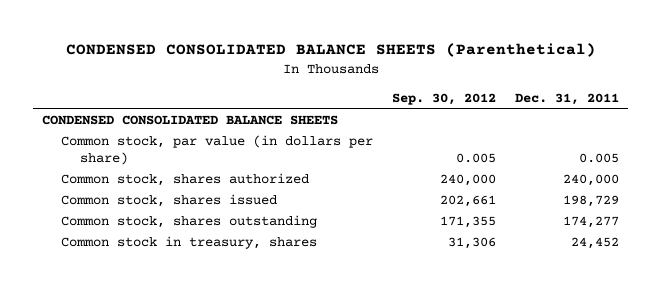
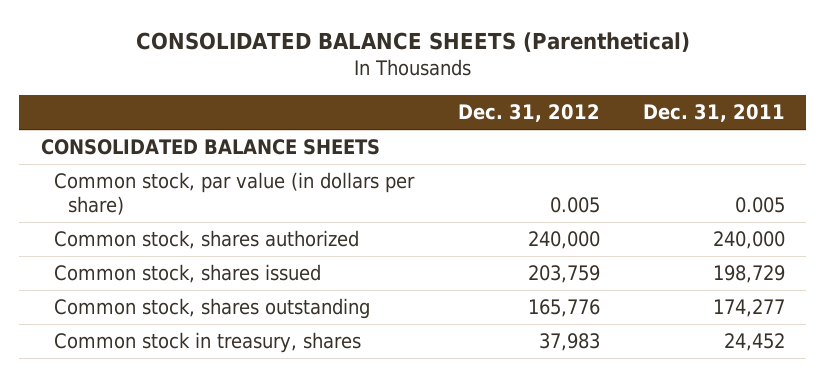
[65,43,596,58] CONDENSED CONSOLIDATED BALANCE SHEETS (Parenthetical) -> [135,32,690,53] CONSOLIDATED BALANCE SHEETS (Parenthetical)
[391,92,496,105] Sep. 30, 2012 -> none
none -> [457,103,600,122] Dec. 31, 2012
[42,114,339,125] CONDENSED CONSOLIDATED BALANCE SHEETS -> [40,139,380,156] CONSOLIDATED BALANCE SHEETS

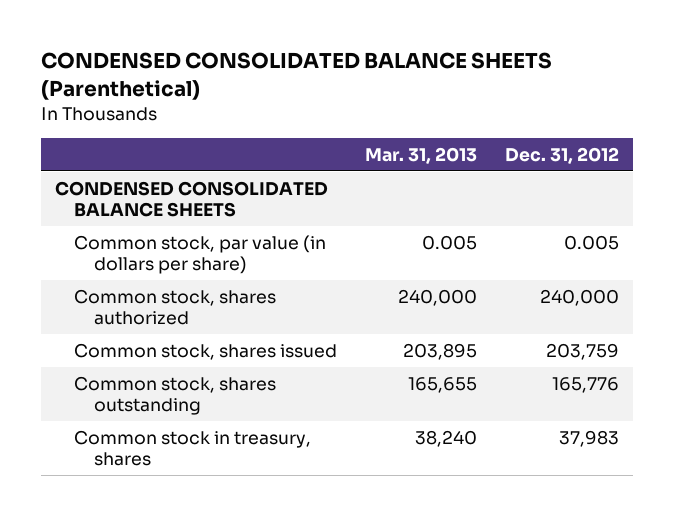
[135,32,690,53] CONSOLIDATED BALANCE SHEETS (Parenthetical) -> [40,52,552,100] CONDENSED CONSOLIDATED BALANCE SHEETS (Parenthetical)
[642,103,785,122] Dec. 31, 2011 -> none
none -> [365,146,478,164] Mar. 31, 2013
[40,139,380,156] CONSOLIDATED BALANCE SHEETS -> [54,181,328,218] CONDENSED CONSOLIDATED BALANCE SHEETS

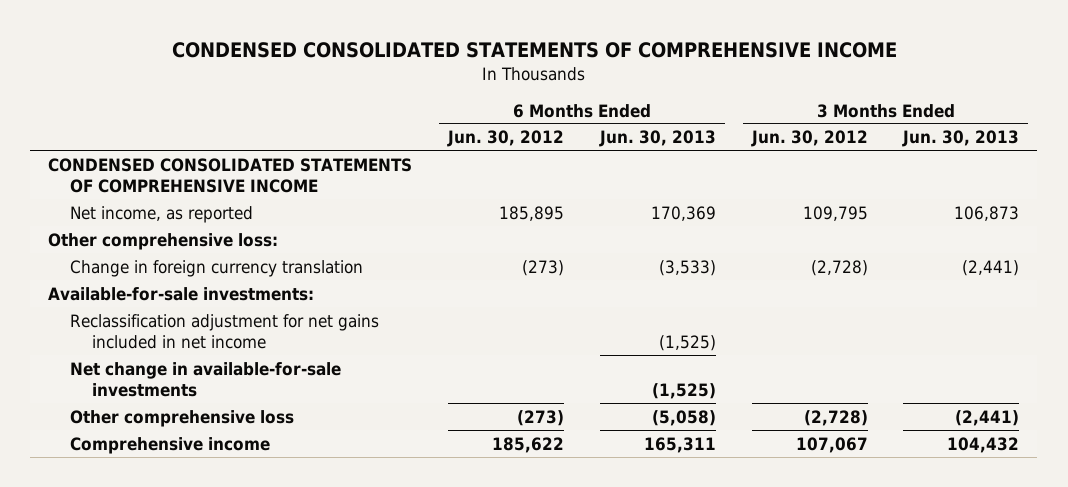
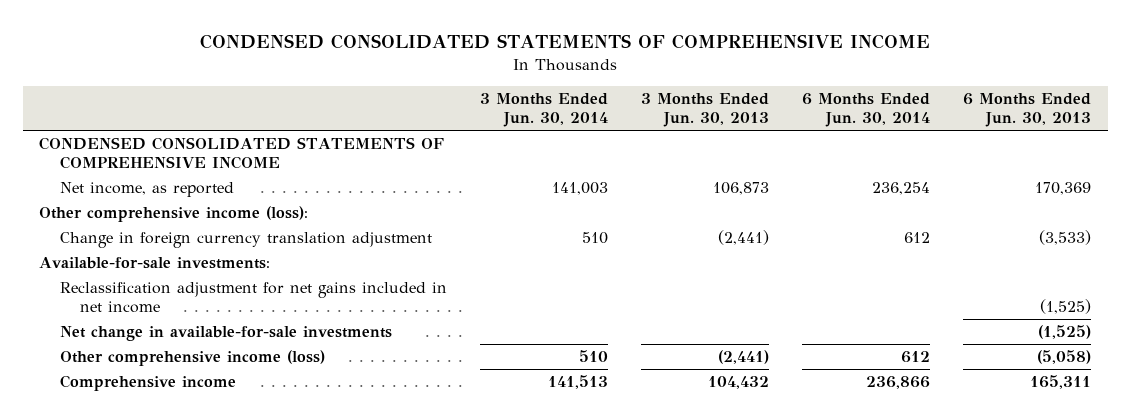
[447,130,565,148] Jun. 30, 2012 -> none
[750,130,868,148] Jun. 30, 2012 -> none
none -> [479,93,608,128] 3 Months Ended Jun. 30, 2014
none -> [802,93,931,128] 6 Months Ended Jun. 30, 2014
[48,232,279,250] Other comprehensive loss: -> [39,206,309,223] Other comprehensive income (loss):
[70,259,364,277] Change in foreign currency translation -> [59,232,432,249] Change in foreign currency translation adjustment
[70,409,295,427] Other comprehensive loss -> [59,350,325,367] Other comprehensive income (loss)

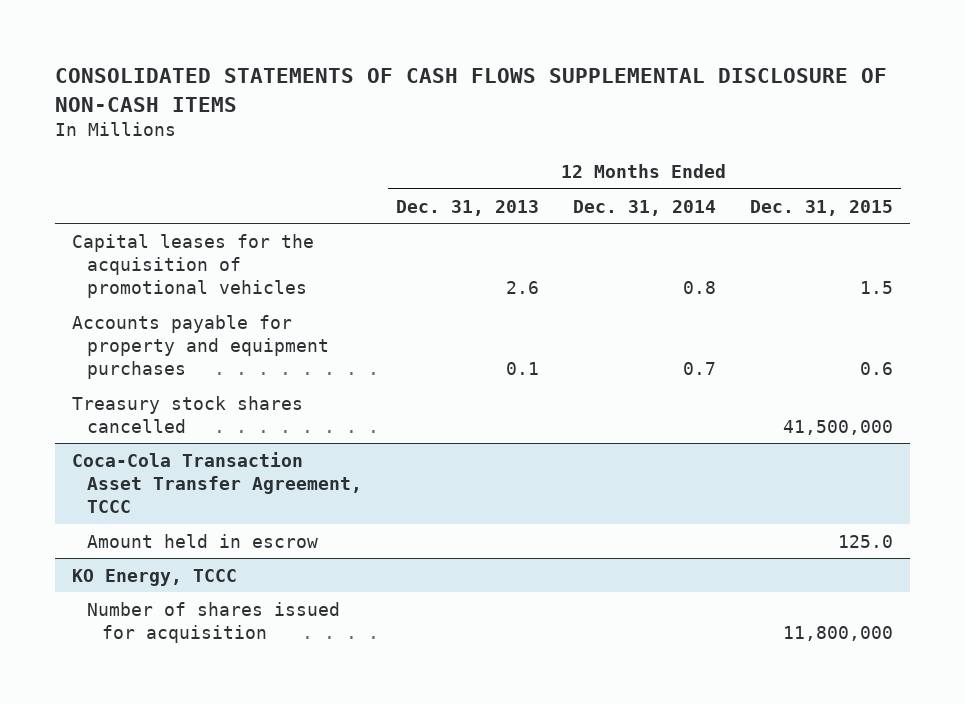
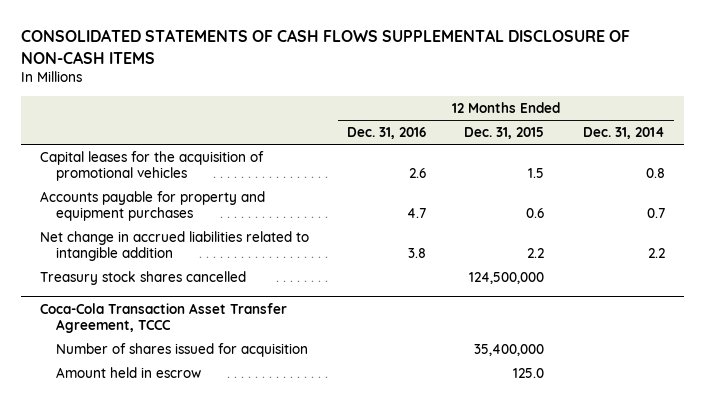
[396,199,540,216] Dec. 31, 2013 -> none
none -> [347,127,427,140] Dec. 31, 2016
none -> [39,230,309,261] Net change in accrued liabilities related to intangible addition
[782,419,893,435] 41,500,000 -> [469,271,545,284] 124,500,000
none -> [55,342,308,357] Number of shares issued for acquisition
[72,568,238,586] KO Energy, TCCC -> none
[87,601,341,643] Number of shares issued for acquisition -> none

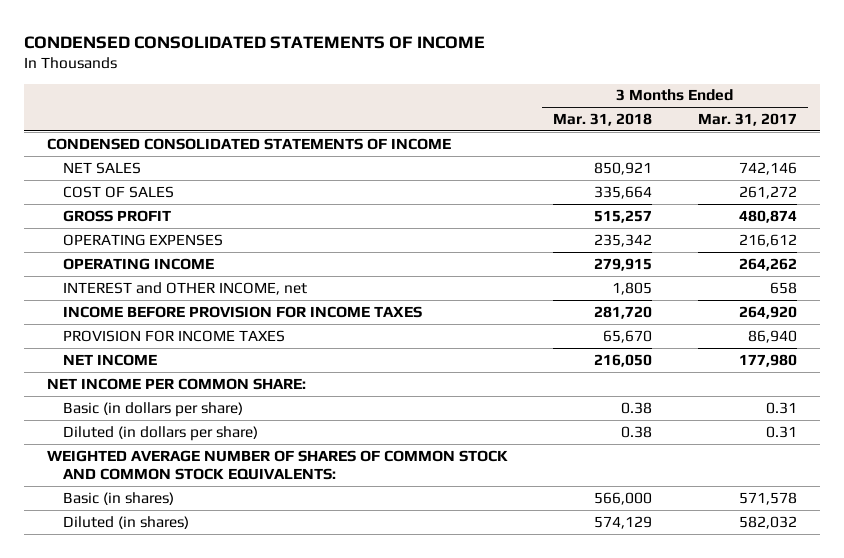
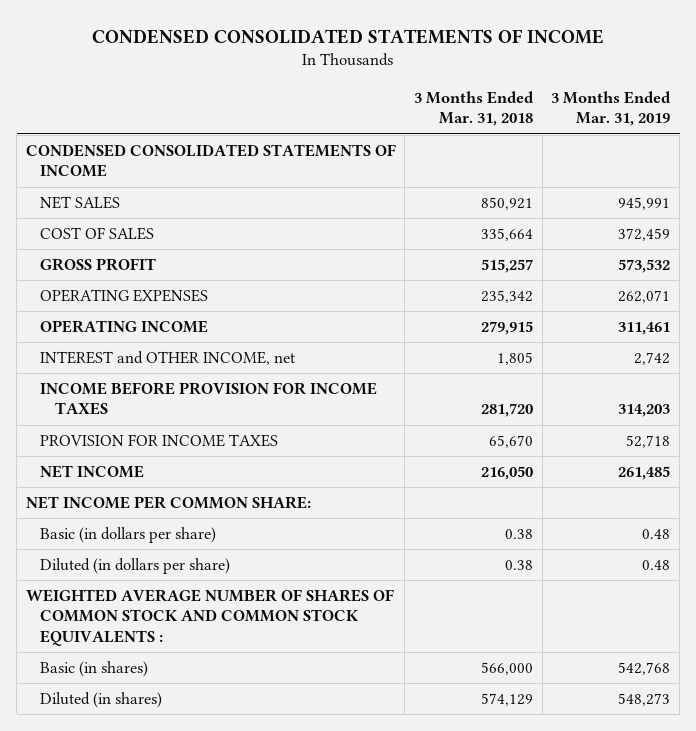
[697,113,797,127] Mar. 31, 2017 -> none
none -> [551,90,672,127] 3 Months Ended Mar. 31, 2019
[46,449,508,480] WEIGHTED AVERAGE NUMBER OF SHARES OF COMMON STOCK AND COMMON STOCK EQUIVALENTS: -> [25,589,394,646] WEIGHTED AVERAGE NUMBER OF SHARES OF COMMON STOCK AND COMMON STOCK EQUIVALENTS :

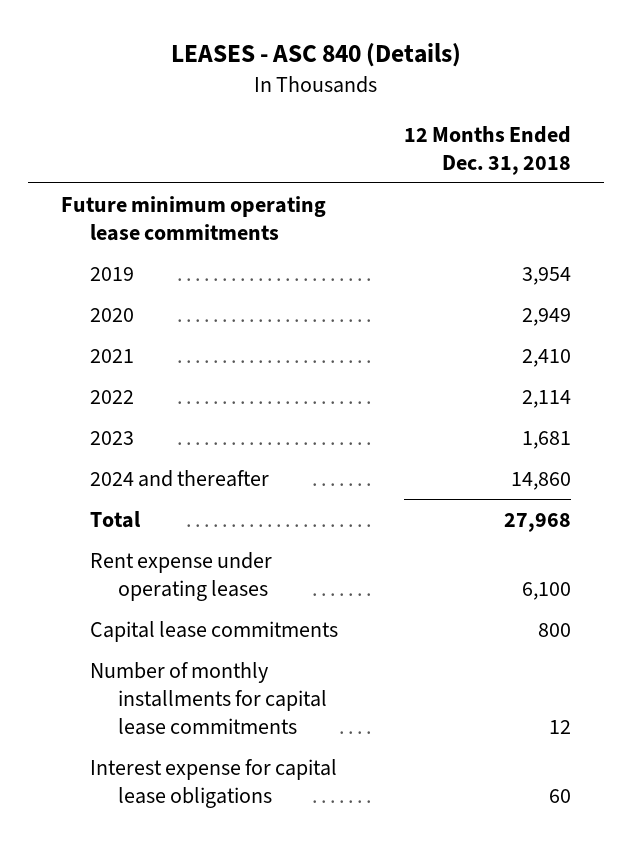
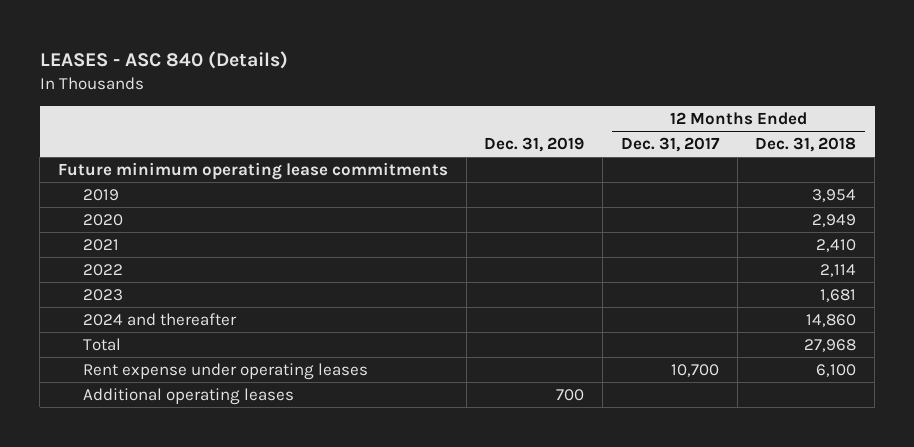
none -> [484,137,585,153] Dec. 31, 2019
none -> [620,137,720,153] Dec. 31, 2017
[89,620,338,642] Capital lease commitments -> none
[89,661,328,736] Number of monthly installments for capital lease commitments -> none
[89,758,337,808] Interest expense for capital lease obligations -> none
none -> [83,387,295,405] Additional operating leases

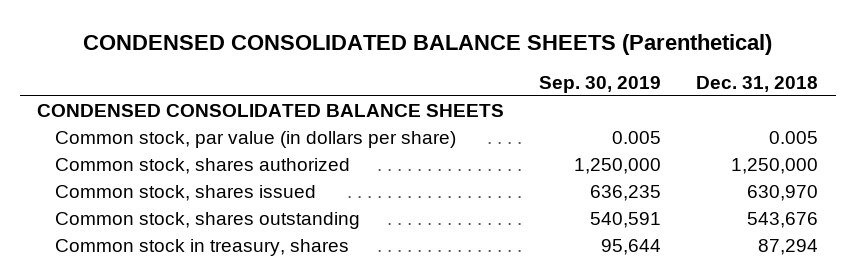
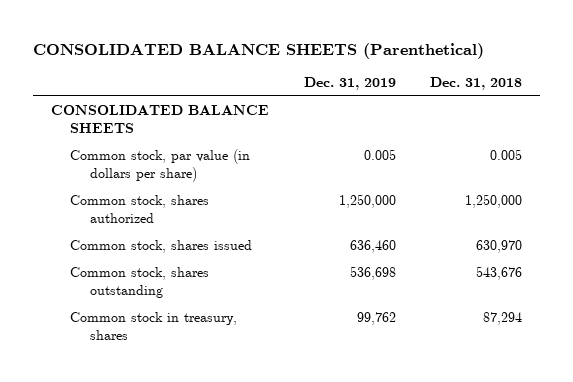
[82,33,772,55] CONDENSED CONSOLIDATED BALANCE SHEETS (Parenthetical) -> [33,42,485,59] CONSOLIDATED BALANCE SHEETS (Parenthetical)
[539,75,662,93] Sep. 30, 2019 -> none
none -> [303,76,396,90] Dec. 31, 2019
[37,104,505,118] CONDENSED CONSOLIDATED BALANCE SHEETS -> [50,105,269,133] CONSOLIDATED BALANCE SHEETS

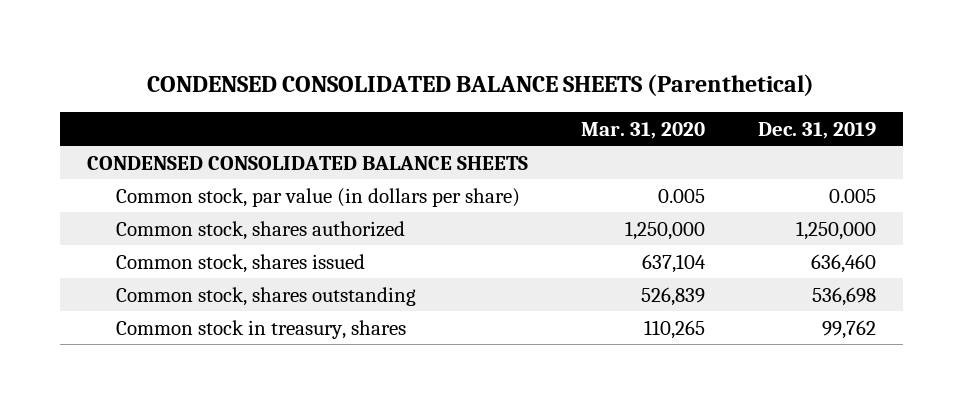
[33,42,485,59] CONSOLIDATED BALANCE SHEETS (Parenthetical) -> [147,73,815,96] CONDENSED CONSOLIDATED BALANCE SHEETS (Parenthetical)
[430,76,523,90] Dec. 31, 2018 -> none
none -> [580,121,705,139] Mar. 31, 2020
[50,105,269,133] CONSOLIDATED BALANCE SHEETS -> [86,155,528,170] CONDENSED CONSOLIDATED BALANCE SHEETS

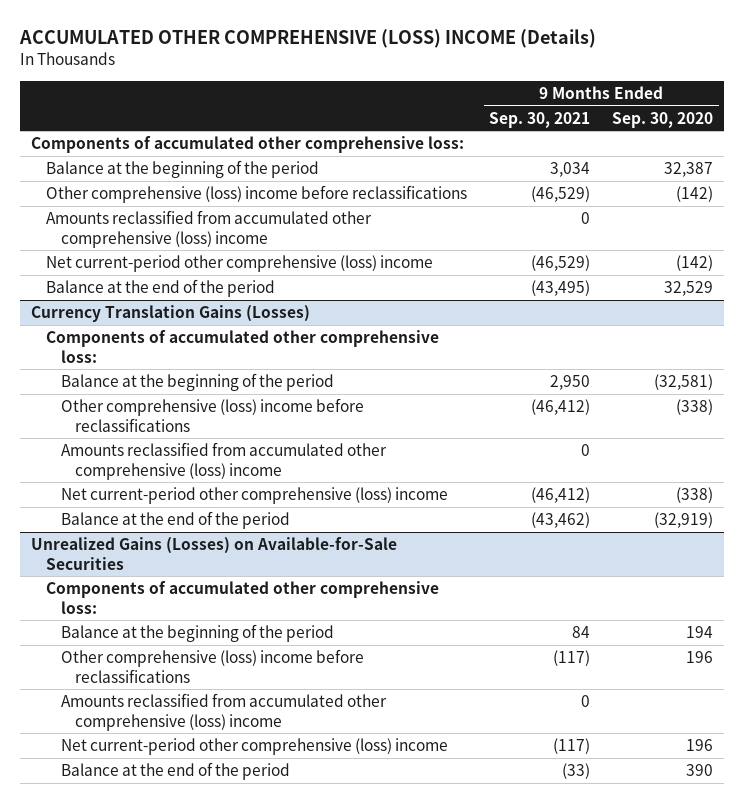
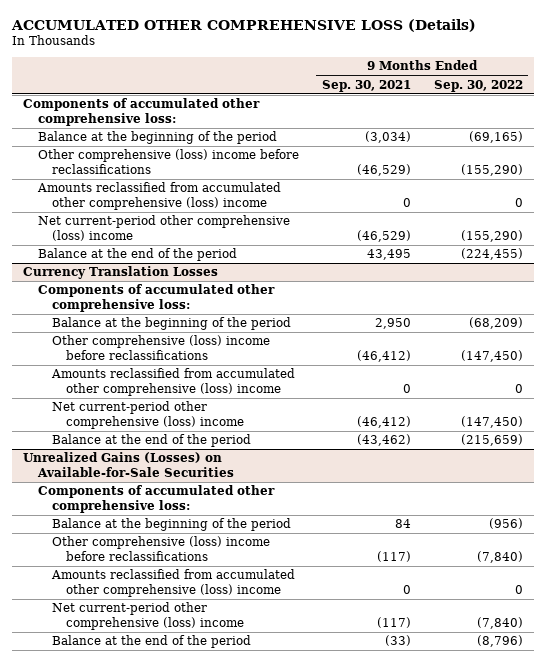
[19,29,597,49] ACCUMULATED OTHER COMPREHENSIVE (LOSS) INCOME (Details) -> [10,18,476,32] ACCUMULATED OTHER COMPREHENSIVE LOSS (Details)
[612,111,714,128] Sep. 30, 2020 -> none
none -> [433,79,523,92] Sep. 30, 2022
[550,162,591,178] 3,034 -> [364,131,411,144] (3,034)
[531,280,591,297] (43,495) -> [366,249,411,261] 43,495
[31,305,311,323] Currency Translation Gains (Losses) -> [23,266,219,280] Currency Translation Losses

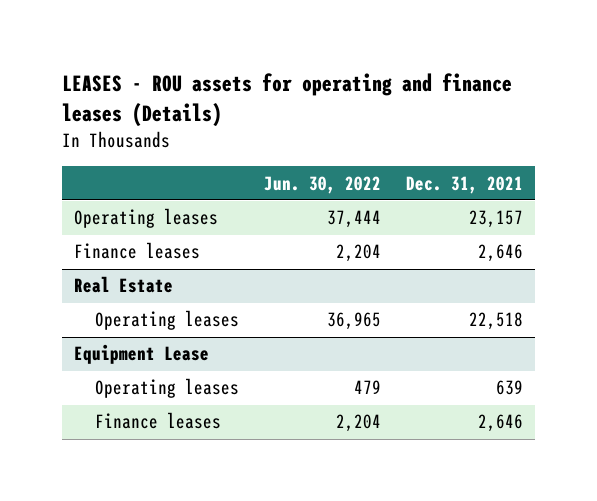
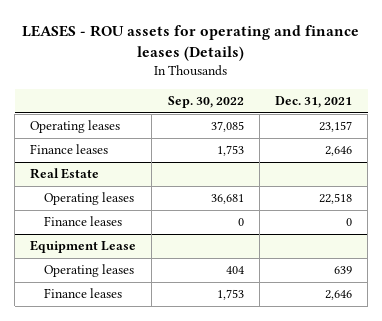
[263,175,381,194] Jun. 30, 2022 -> none
none -> [167,96,244,109] Sep. 30, 2022
none -> [43,216,122,227] Finance leases

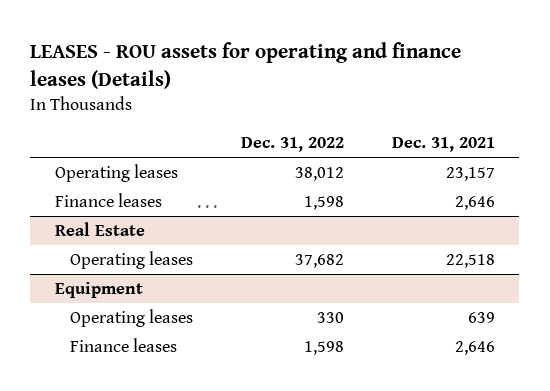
[167,96,244,109] Sep. 30, 2022 -> none
none -> [241,137,345,153] Dec. 31, 2022
[43,216,122,227] Finance leases -> none
[30,240,137,254] Equipment Lease -> [54,282,143,299] Equipment

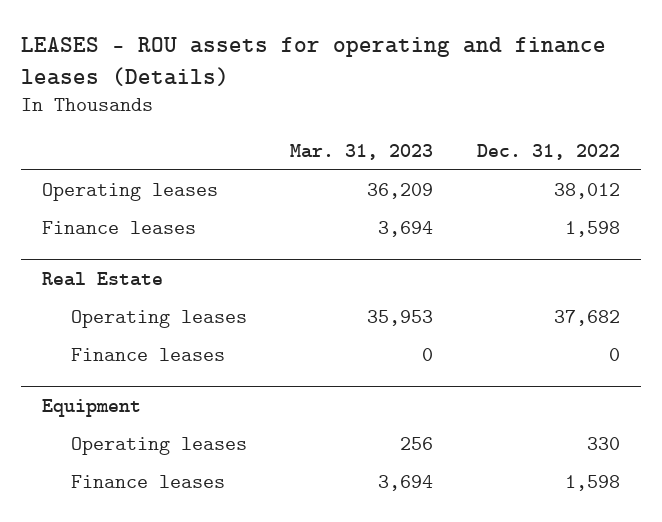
[392,137,496,153] Dec. 31, 2021 -> none
none -> [290,144,434,161] Mar. 31, 2023
none -> [70,348,225,362] Finance leases

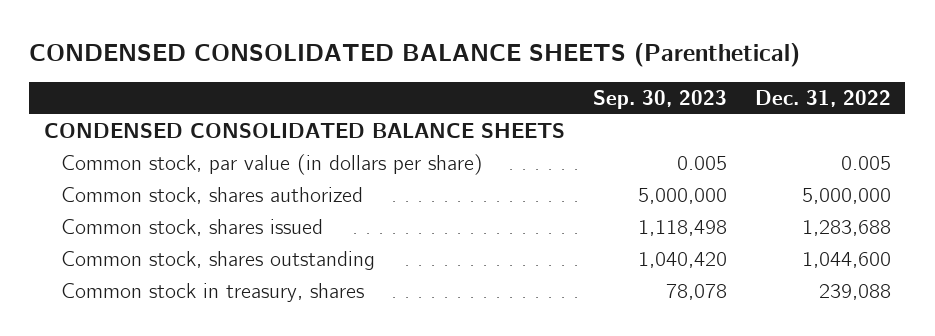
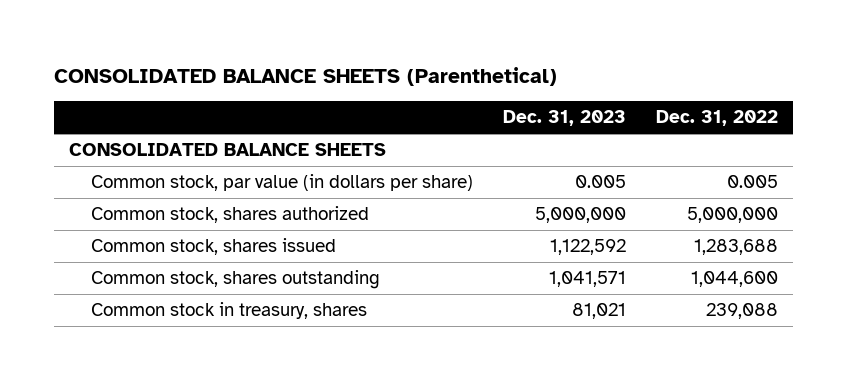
[29,43,801,68] CONDENSED CONSOLIDATED BALANCE SHEETS (Parenthetical) -> [53,66,557,86] CONSOLIDATED BALANCE SHEETS (Parenthetical)
[592,89,727,109] Sep. 30, 2023 -> none
none -> [503,110,627,127] Dec. 31, 2023
[43,123,565,139] CONDENSED CONSOLIDATED BALANCE SHEETS -> [69,143,387,157] CONSOLIDATED BALANCE SHEETS

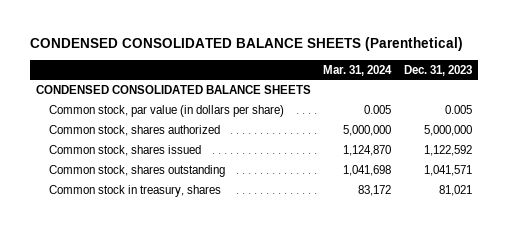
[53,66,557,86] CONSOLIDATED BALANCE SHEETS (Parenthetical) -> [29,36,463,51] CONDENSED CONSOLIDATED BALANCE SHEETS (Parenthetical)
[656,110,779,127] Dec. 31, 2022 -> none
none -> [323,64,393,76] Mar. 31, 2024
[69,143,387,157] CONSOLIDATED BALANCE SHEETS -> [35,85,311,95] CONDENSED CONSOLIDATED BALANCE SHEETS

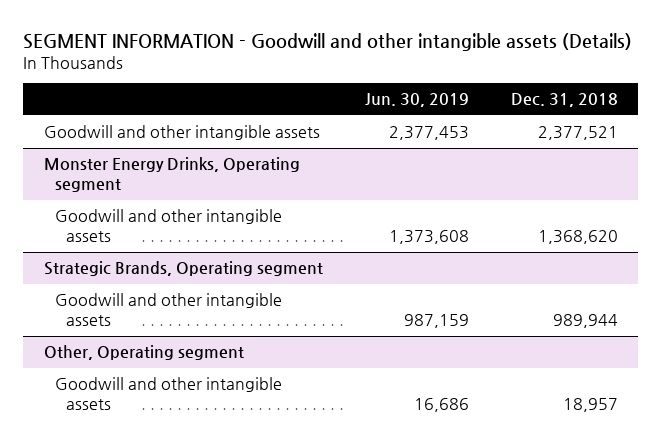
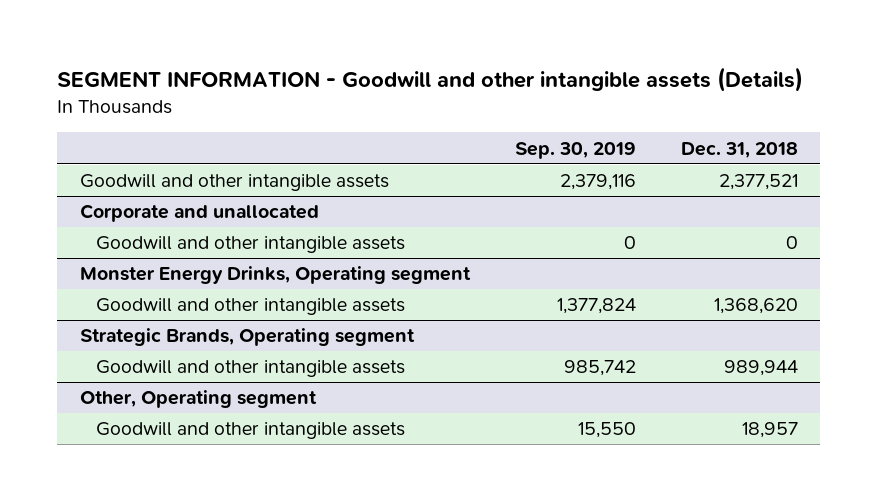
[364,93,469,108] Jun. 30, 2019 -> none
none -> [514,141,636,159] Sep. 30, 2019
none -> [79,204,319,223] Corporate and unallocated
none -> [95,236,405,254] Goodwill and other intangible assets

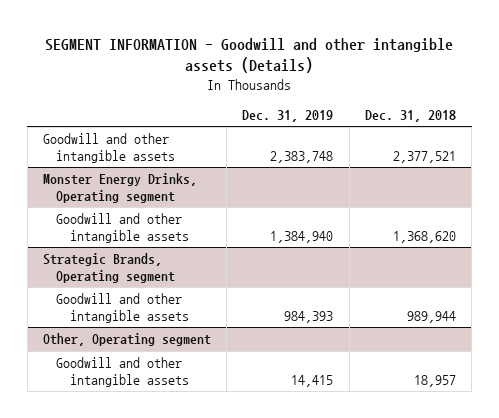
[514,141,636,159] Sep. 30, 2019 -> none
none -> [242,109,334,122] Dec. 31, 2019
[79,204,319,223] Corporate and unallocated -> none
[95,236,405,254] Goodwill and other intangible assets -> none

